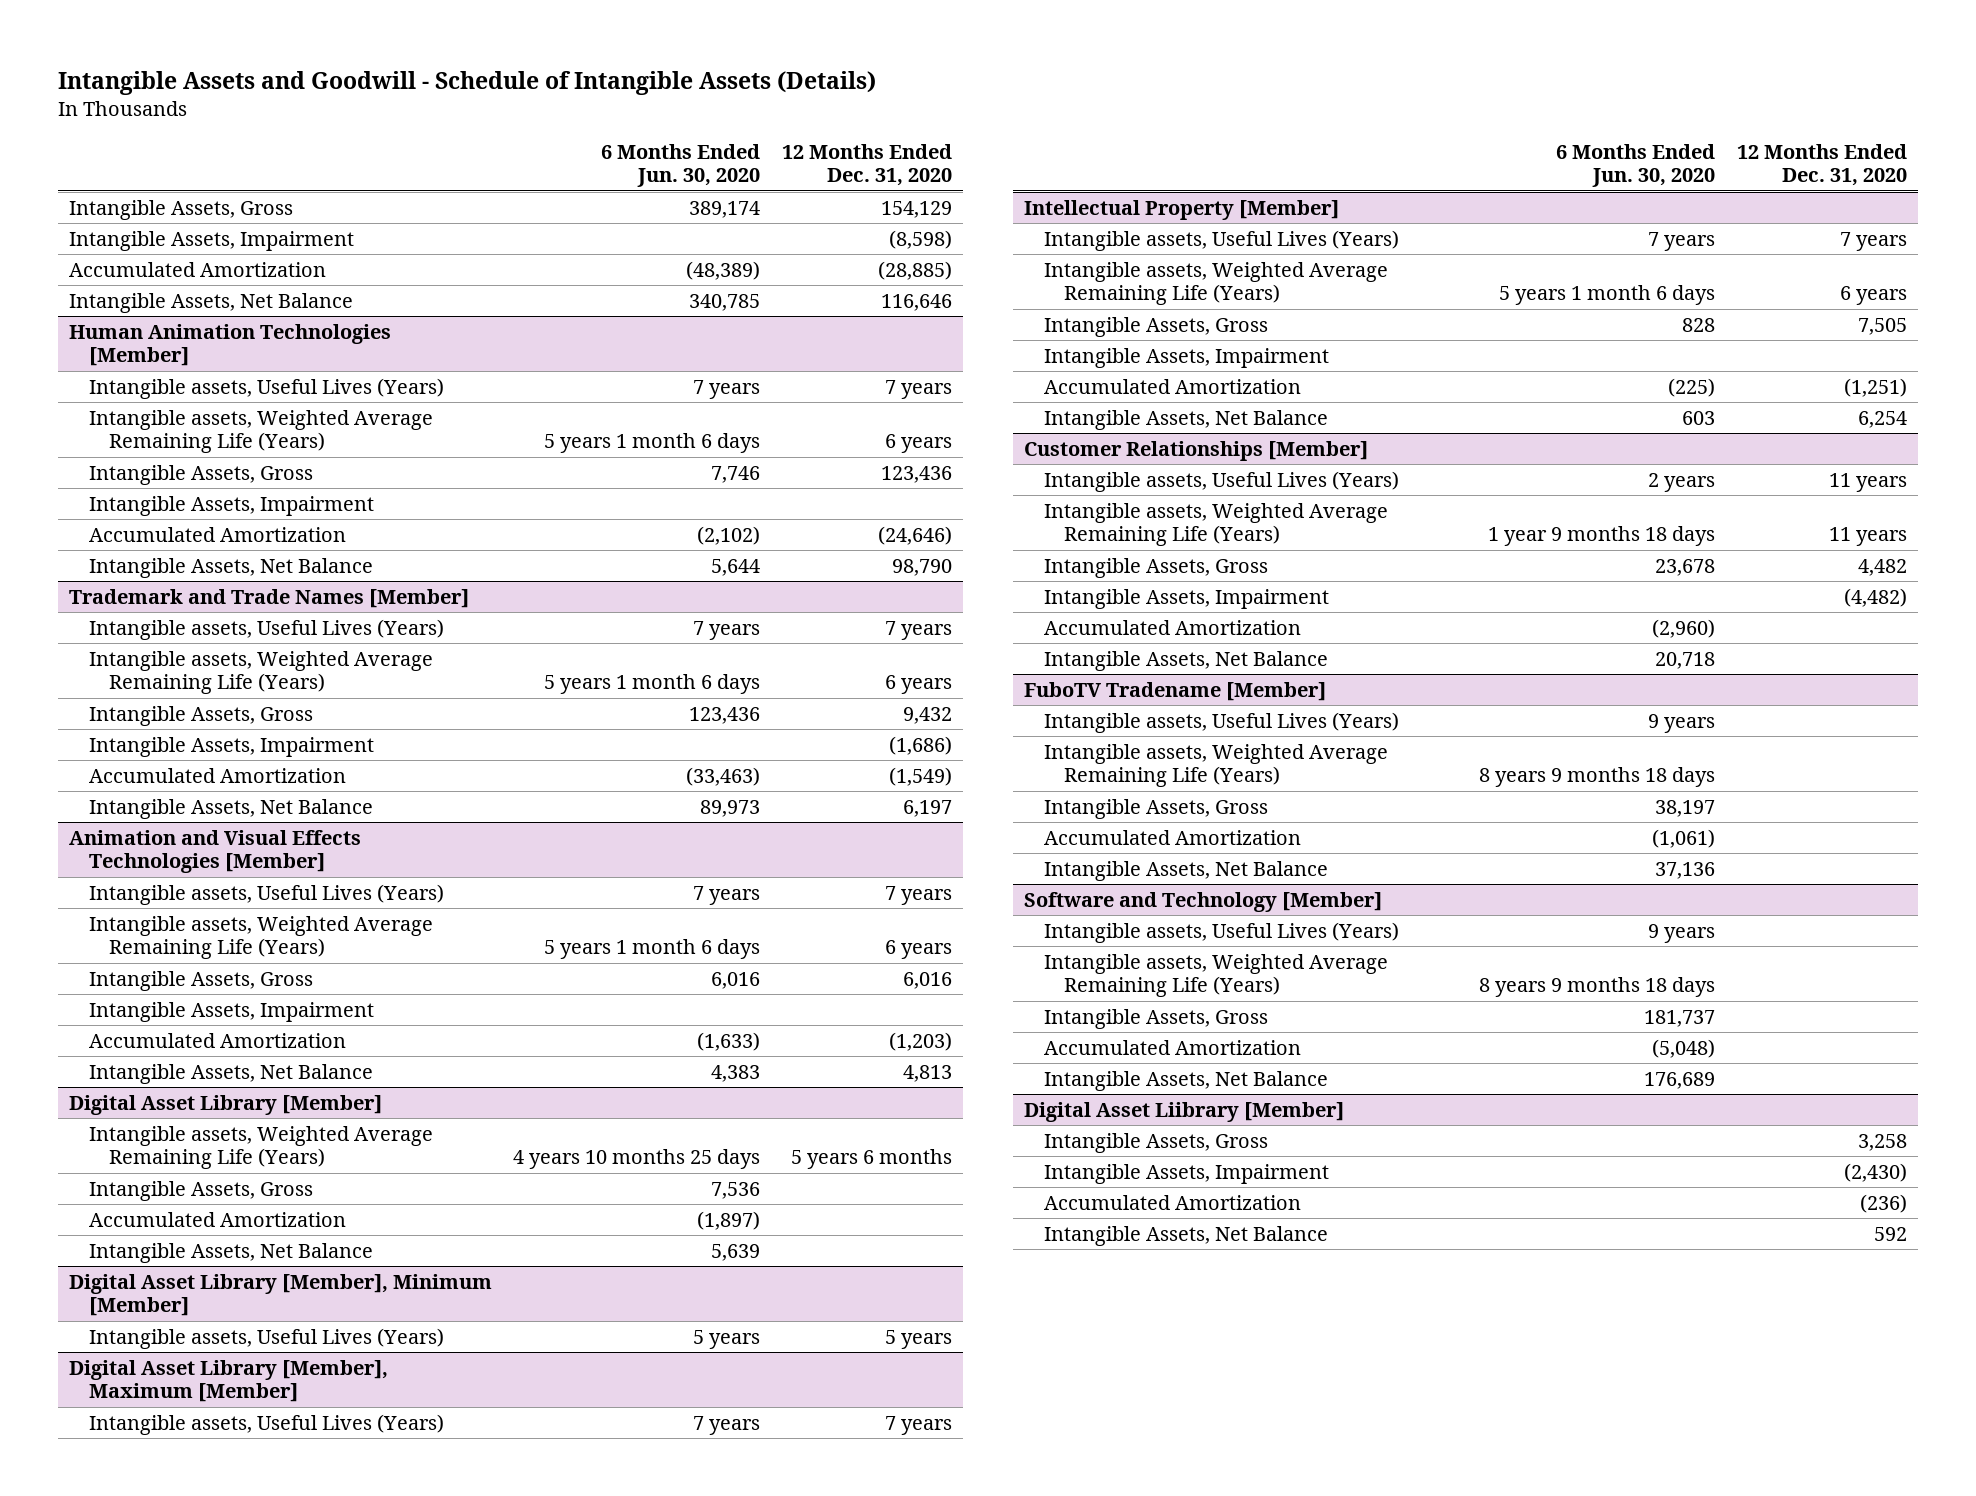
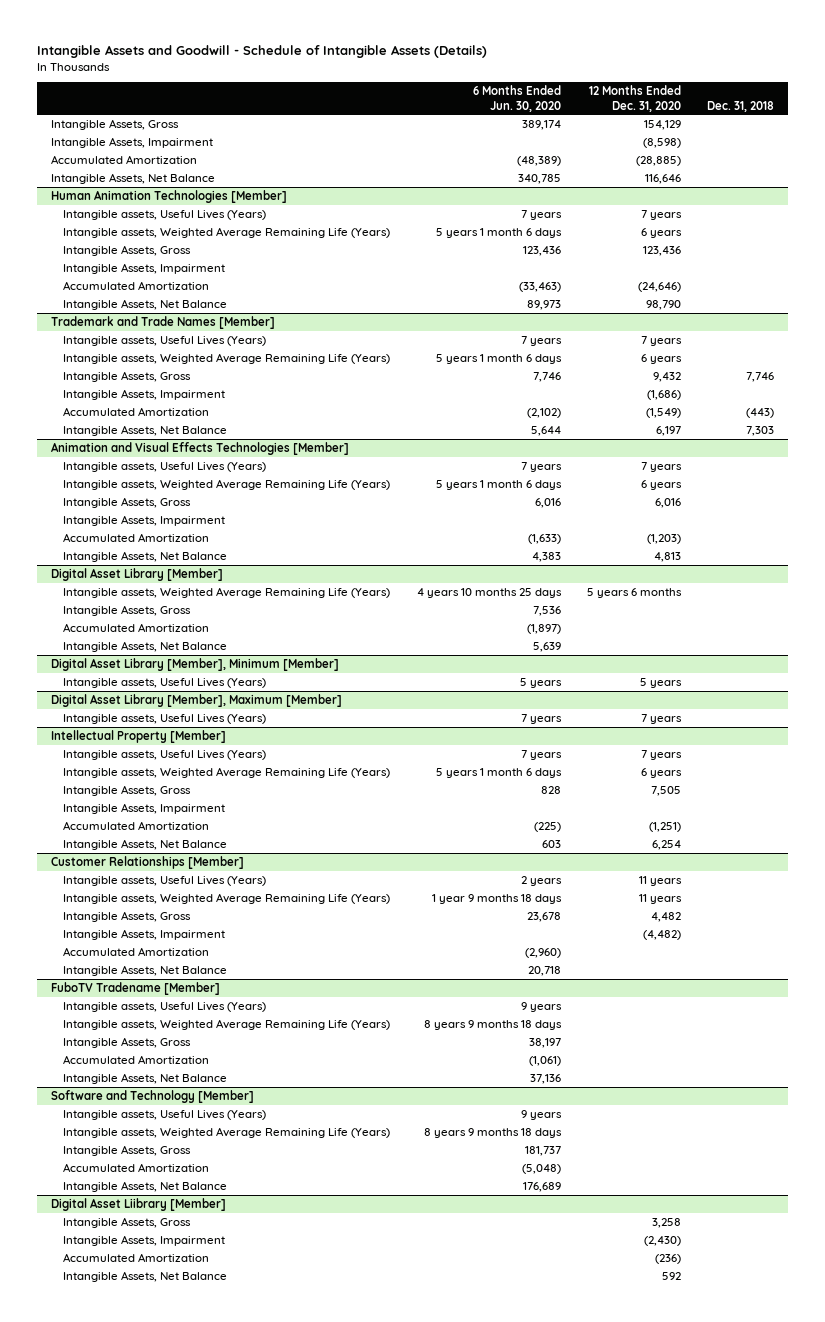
none -> [707,100,775,112] Dec. 31, 2018
[711,465,761,483] 7,746 -> [522,246,561,257] 123,436
[697,525,761,545] (2,102) -> [518,282,561,293] (33,463)
[711,558,761,576] 5,644 -> [526,300,561,311] 89,973
[689,706,761,724] 123,436 -> [532,372,561,383] 7,746
[686,766,761,786] (33,463) -> [526,408,561,419] (2,102)
[700,799,761,817] 89,973 -> [530,426,561,437] 5,644

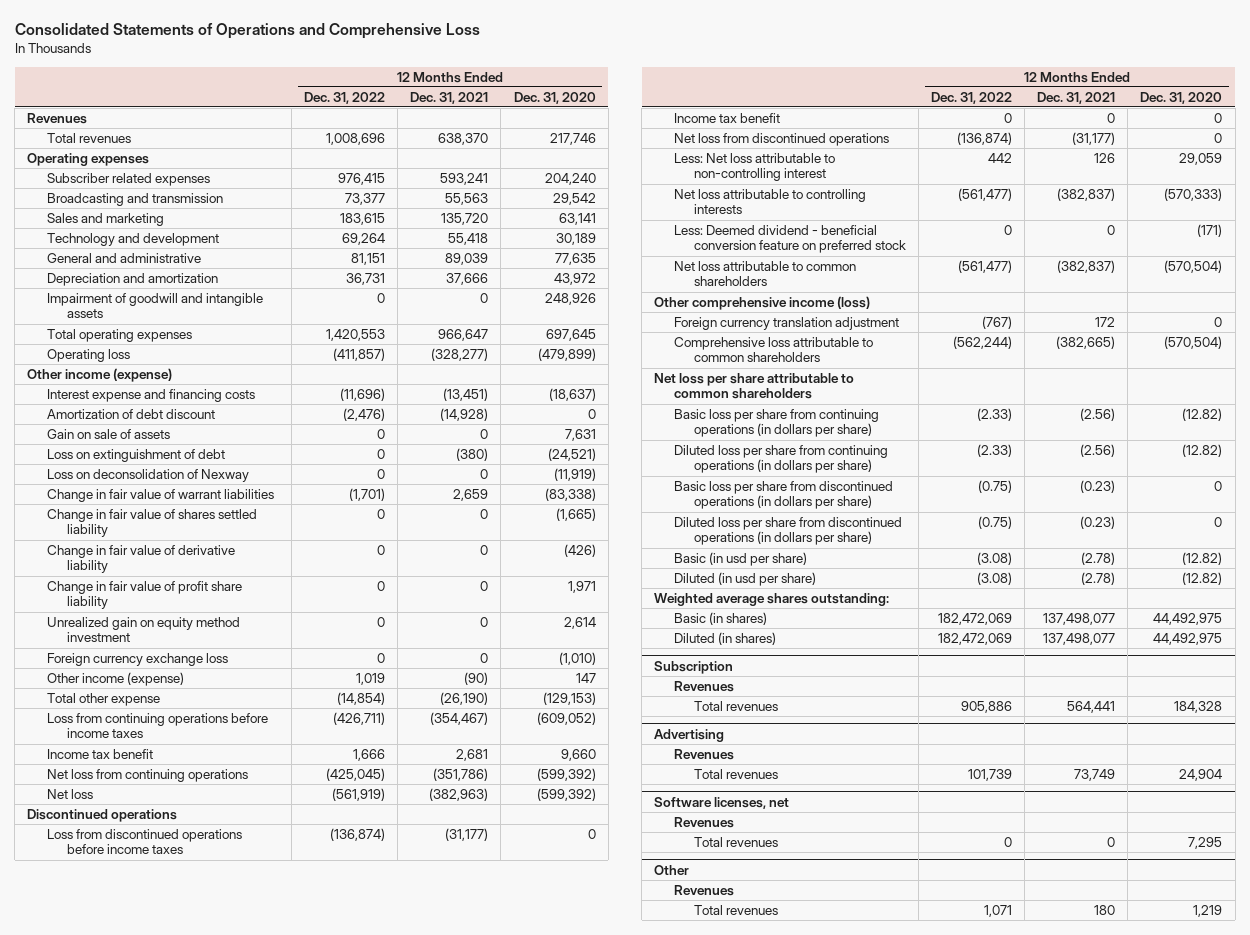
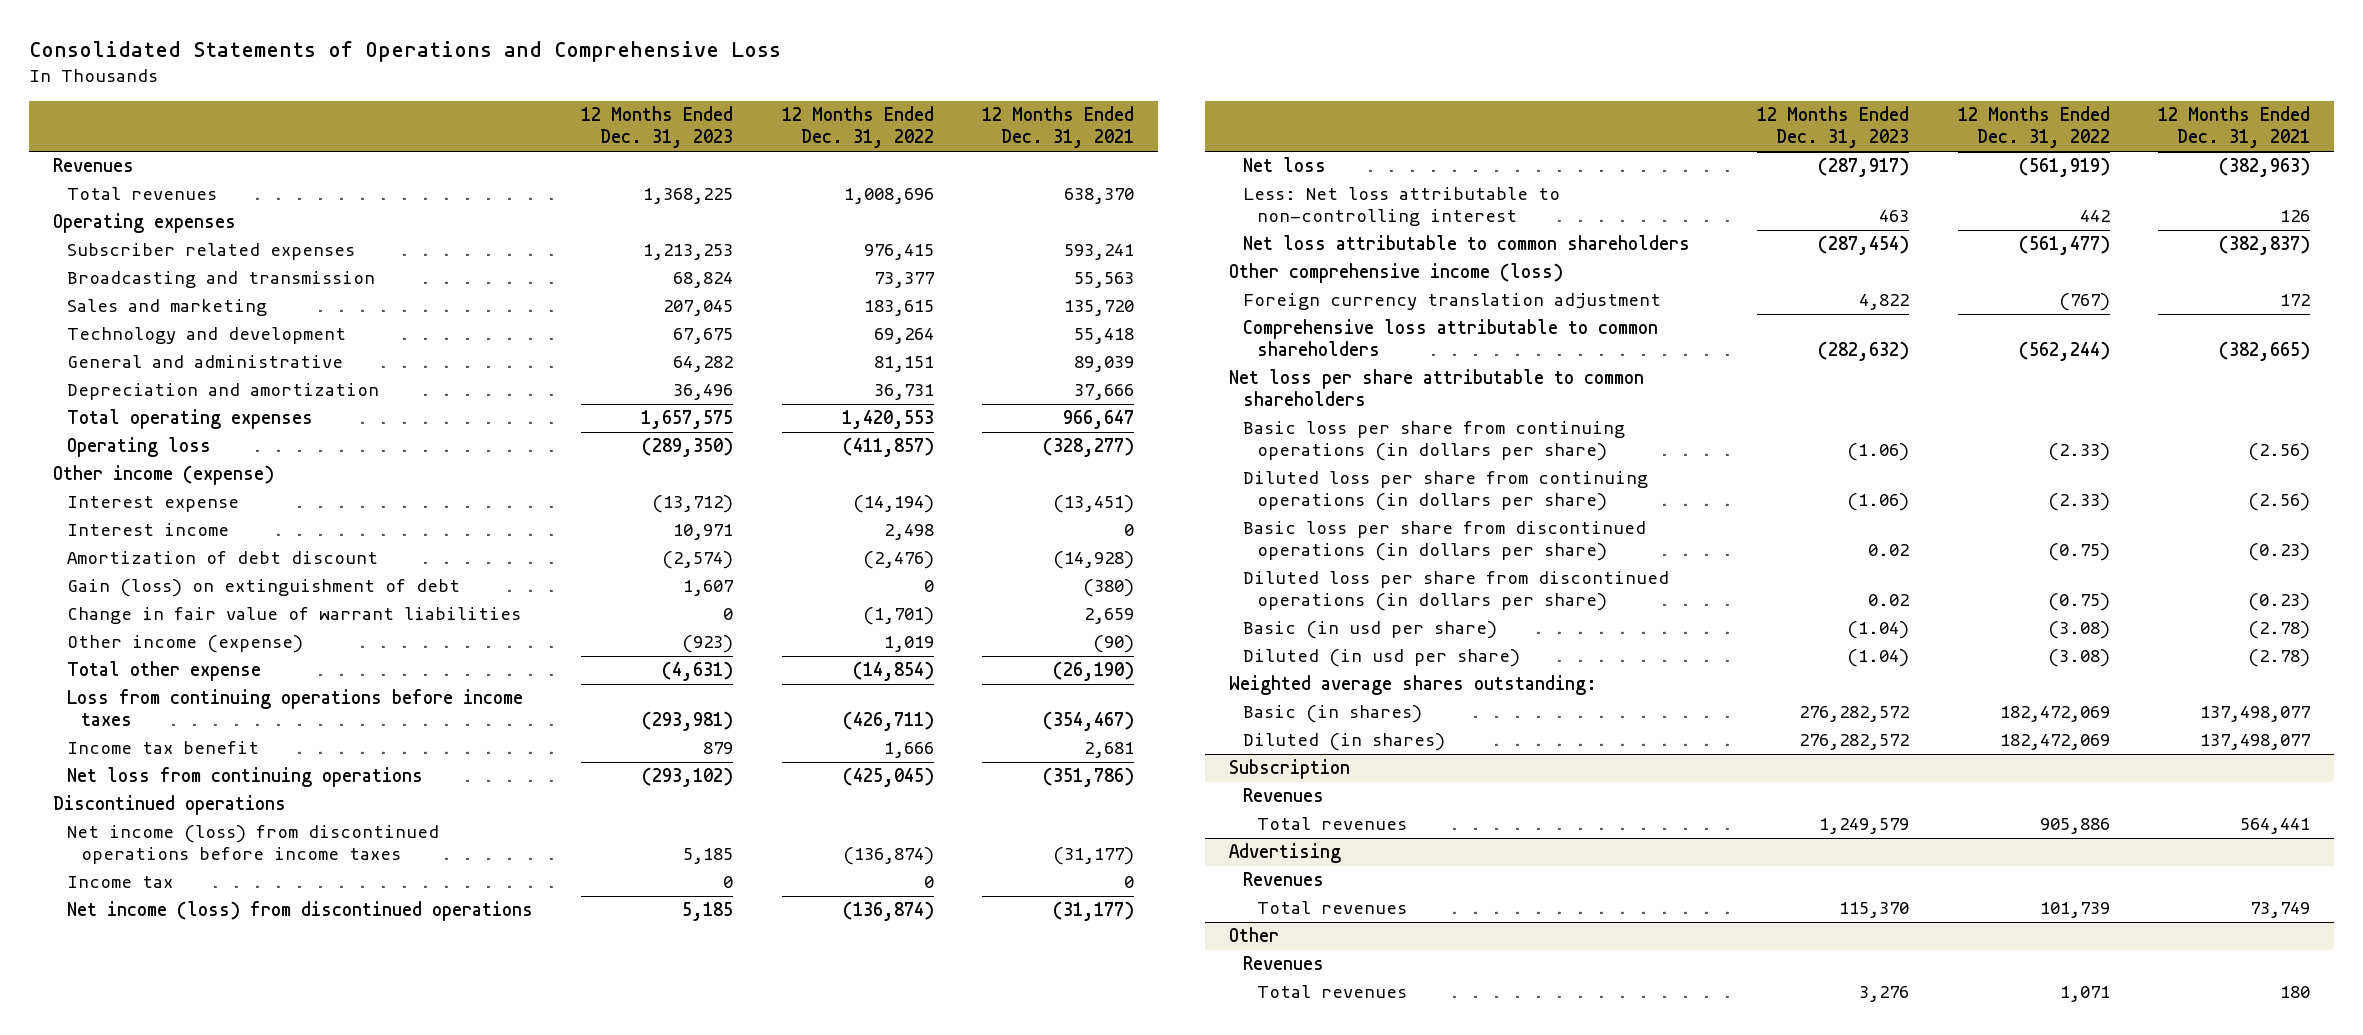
[513,91,596,104] Dec. 31, 2020 -> none
none -> [581,106,734,149] 12 Months Ended Dec. 31, 2023
[47,292,264,319] Impairment of goodwill and intangible assets -> none
[47,388,256,402] Interest expense and financing costs -> [66,496,239,513] Interest expense
[340,387,386,401] (11,696) -> [852,495,934,514] (14,194)
none -> [66,523,229,537] Interest income
[47,428,171,439] Gain on sale of assets -> none
[47,468,250,482] Loss on deconsolidation of Nexway -> none
[47,448,226,462] Loss on extinguishment of debt -> [66,579,460,598] Gain (loss) on extinguishment of debt
[47,508,258,538] Change in fair value of shares settled liability -> none
[47,544,236,574] Change in fair value of derivative liability -> none
[47,580,243,610] Change in fair value of profit share liability -> none
[47,616,241,643] Unrealized gain on equity method investment -> none
[47,652,229,666] Foreign currency exchange loss -> none
[47,828,243,855] Loss from discontinued operations before income taxes -> [66,825,439,865] Net income (loss) from discontinued operations before income taxes
[673,112,780,123] Income tax benefit -> [66,876,173,889] Income tax
[673,132,889,146] Net loss from discontinued operations -> [66,901,533,922] Net income (loss) from discontinued operations
[47,788,94,799] Net loss -> [1242,157,1326,173] Net loss
[673,188,866,215] Net loss attributable to controlling interests -> none
[673,224,906,254] Less: Deemed dividend - beneficial conversion feature on preferred stock -> none
[654,796,790,809] Software licenses, net -> none
[673,816,734,828] Revenues -> none
[693,836,778,847] Total revenues -> none

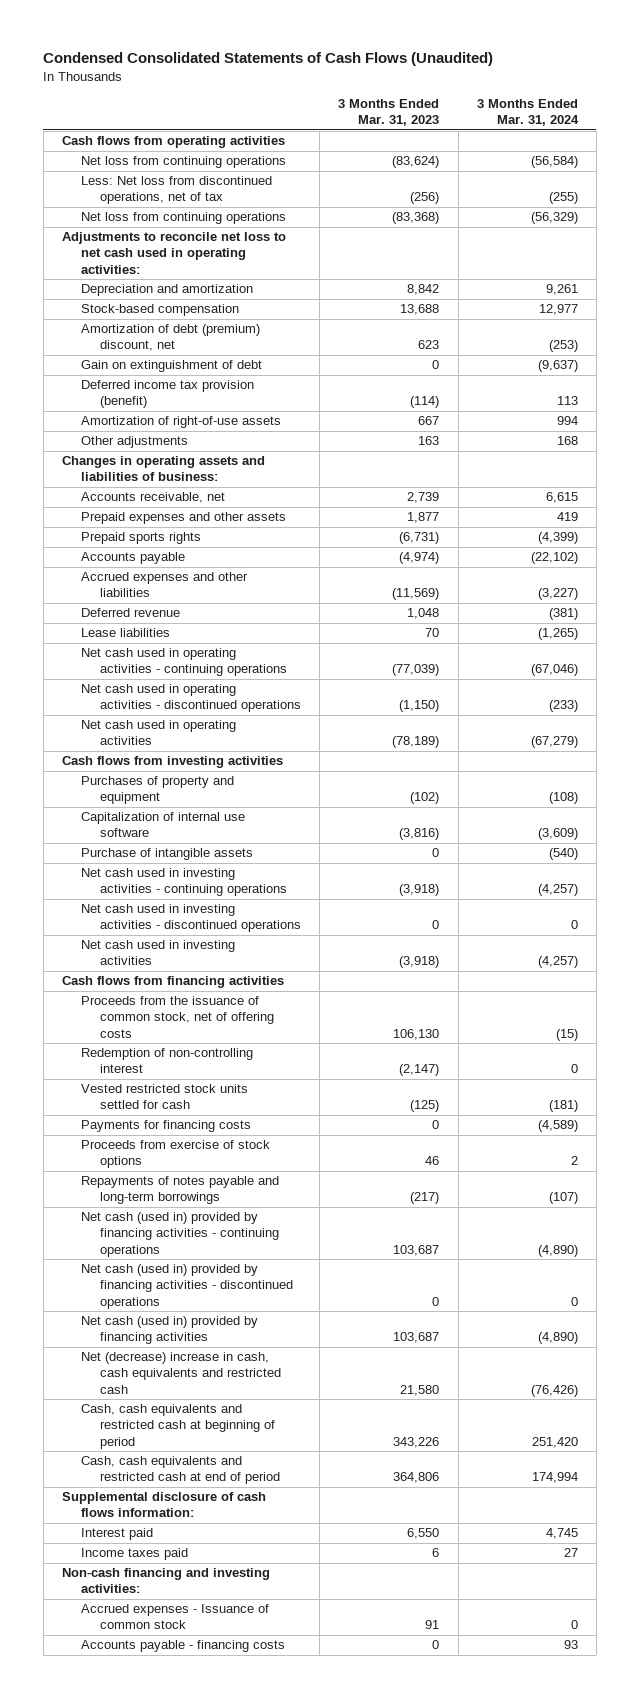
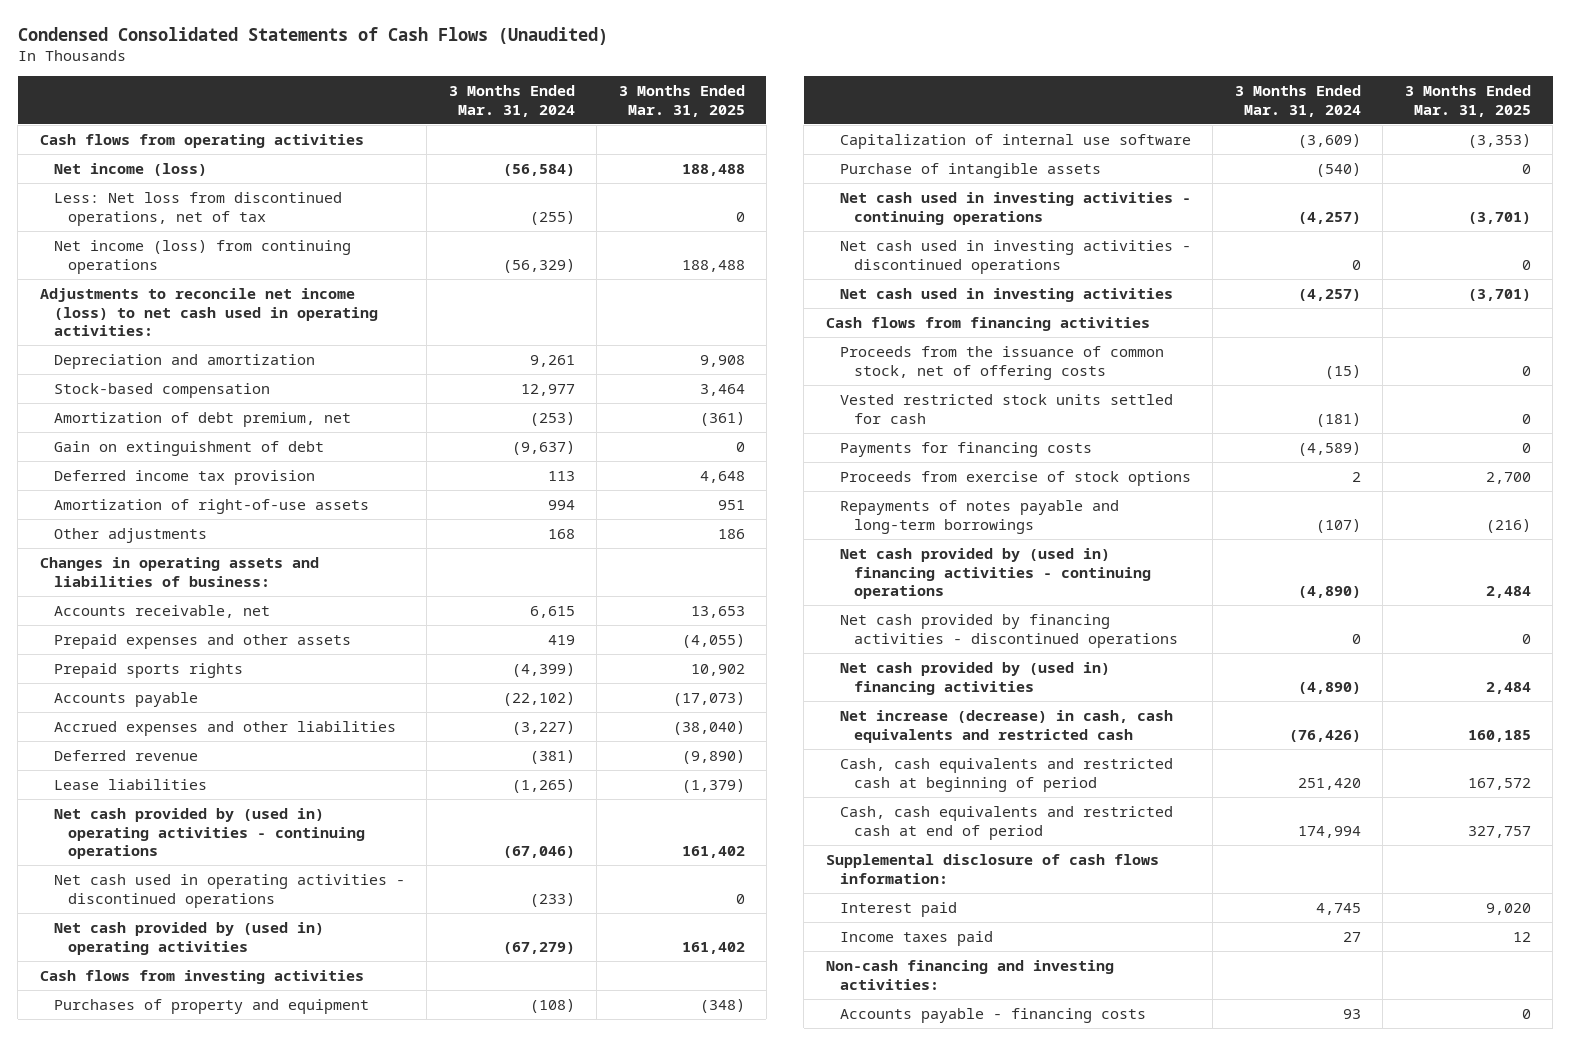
[338,98,440,127] 3 Months Ended Mar. 31, 2023 -> none
none -> [618,84,745,117] 3 Months Ended Mar. 31, 2025
[81,156,287,169] Net loss from continuing operations -> [53,162,207,176] Net income (loss)
[81,212,287,225] Net loss from continuing operations -> [53,239,351,274] Net income (loss) from continuing operations
[62,232,287,274] Adjustments to reconcile net loss to net cash used in operating activities: -> [39,287,378,337] Adjustments to reconcile net income (loss) to net cash used in operating activities:
[81,324,261,352] Amortization of debt (premium) discount, net -> [53,411,351,427] Amortization of debt premium, net
[81,380,255,409] Deferred income tax provision (benefit) -> [53,469,315,485] Deferred income tax provision
[81,648,288,677] Net cash used in operating activities - continuing operations -> [53,807,365,860] Net cash provided by (used in) operating activities - continuing operations
[81,720,237,746] Net cash used in operating activities -> [53,921,324,955] Net cash provided by (used in) operating activities
[81,1048,254,1074] Redemption of non-controlling interest -> none
[81,1212,280,1257] Net cash (used in) provided by financing activities - continuing operations -> [839,547,1151,600] Net cash provided by (used in) financing activities - continuing operations
[81,1264,294,1309] Net cash (used in) provided by financing activities - discontinued operations -> [839,613,1178,648] Net cash provided by financing activities - discontinued operations
[81,1316,259,1345] Net cash (used in) provided by financing activities -> [839,661,1110,695] Net cash provided by (used in) financing activities
[81,1352,282,1394] Net (decrease) increase in cash, cash equivalents and restricted cash -> [839,709,1173,743] Net increase (decrease) in cash, cash equivalents and restricted cash
[81,1604,270,1630] Accrued expenses - Issuance of common stock -> none

